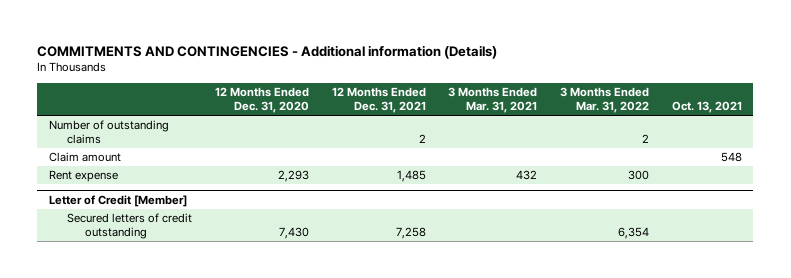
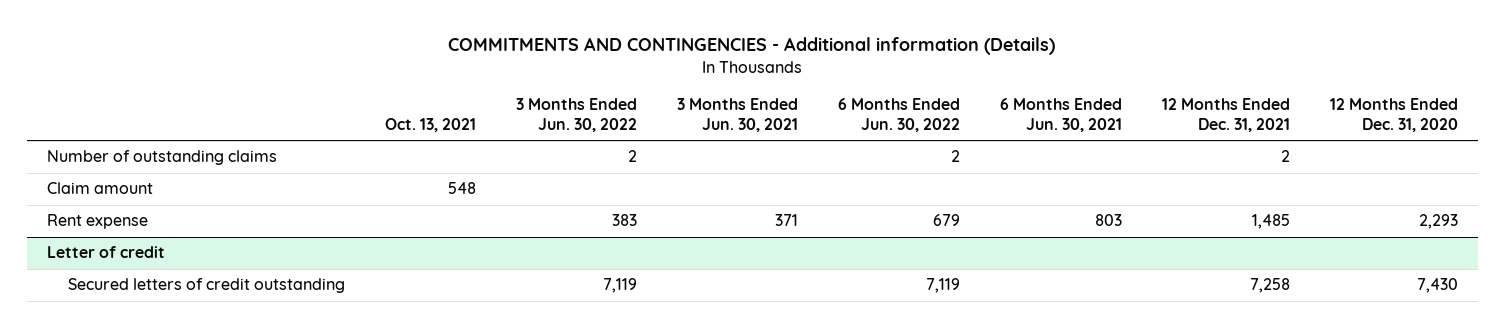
[448,87,538,114] 3 Months Ended Mar. 31, 2021 -> none
[560,87,650,114] 3 Months Ended Mar. 31, 2022 -> none
none -> [515,98,637,133] 3 Months Ended Jun. 30, 2022
none -> [676,98,798,133] 3 Months Ended Jun. 30, 2021
none -> [837,98,960,133] 6 Months Ended Jun. 30, 2022
none -> [999,98,1122,133] 6 Months Ended Jun. 30, 2021
[48,195,187,208] Letter of Credit [Member] -> [46,246,165,259] Letter of credit

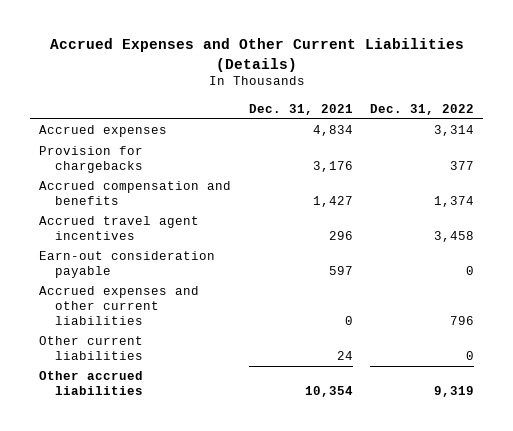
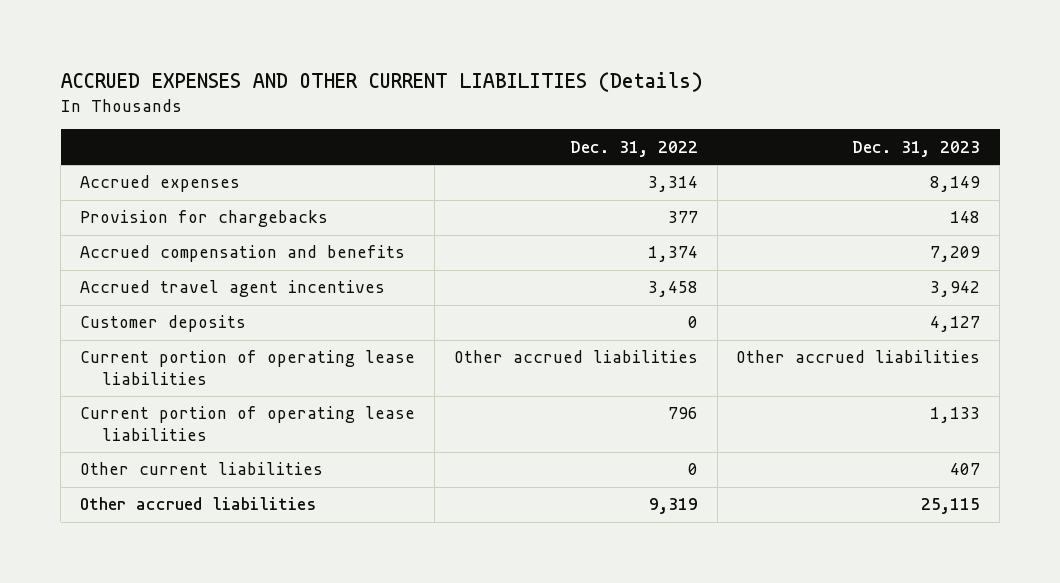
[49,38,464,72] Accrued Expenses and Other Current Liabilities (Details) -> [60,72,703,93] ACCRUED EXPENSES AND OTHER CURRENT LIABILITIES (Details)
[248,103,353,115] Dec. 31, 2021 -> none
none -> [852,140,981,157] Dec. 31, 2023
[38,251,215,279] Earn-out consideration payable -> none
none -> [80,315,247,333] Customer deposits
none -> [80,350,416,385] Current portion of operating lease liabilities
[38,286,199,326] Accrued expenses and other current liabilities -> [80,406,416,441] Current portion of operating lease liabilities

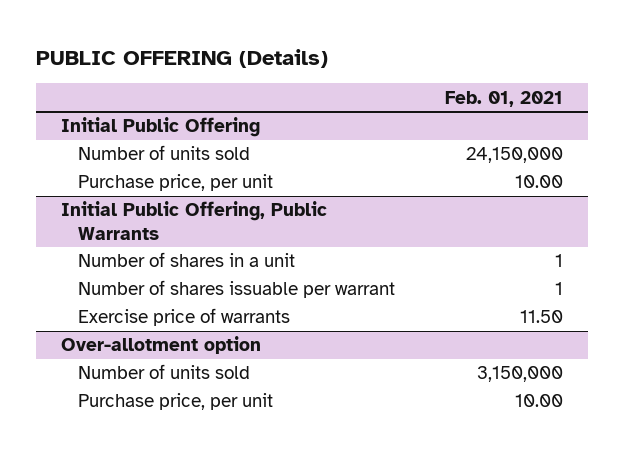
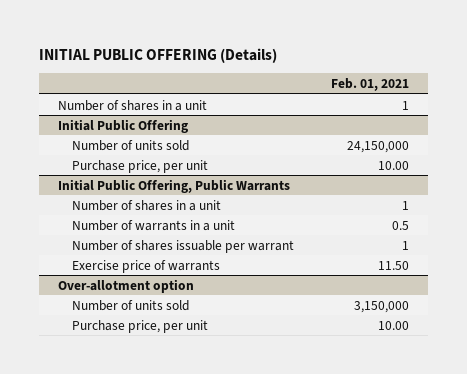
[35,48,328,68] PUBLIC OFFERING (Details) -> [39,47,278,63] INITIAL PUBLIC OFFERING (Details)
none -> [57,99,207,111] Number of shares in a unit
none -> [71,219,235,231] Number of warrants in a unit

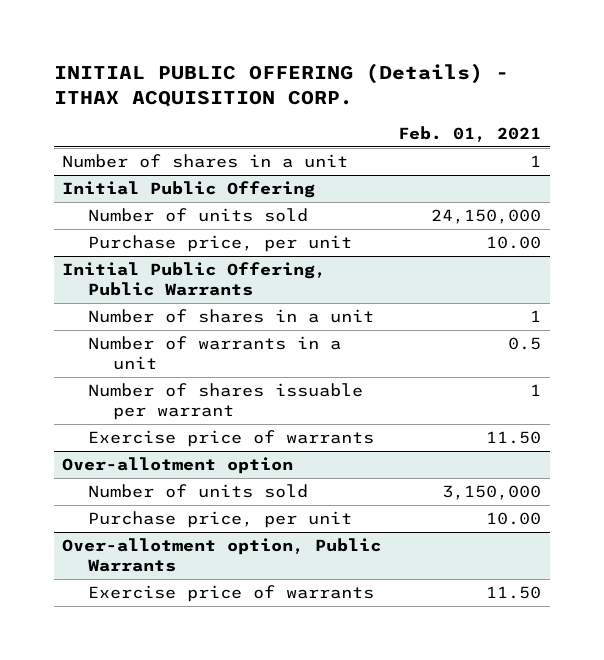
[39,47,278,63] INITIAL PUBLIC OFFERING (Details) -> [53,62,509,107] INITIAL PUBLIC OFFERING (Details) - ITHAX ACQUISITION CORP.
none -> [62,538,382,573] Over-allotment option, Public Warrants
none -> [87,585,374,603] Exercise price of warrants

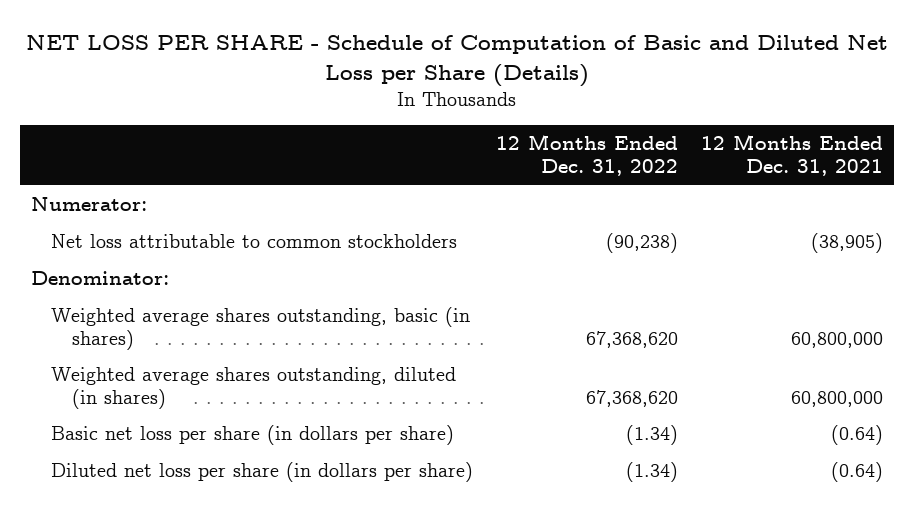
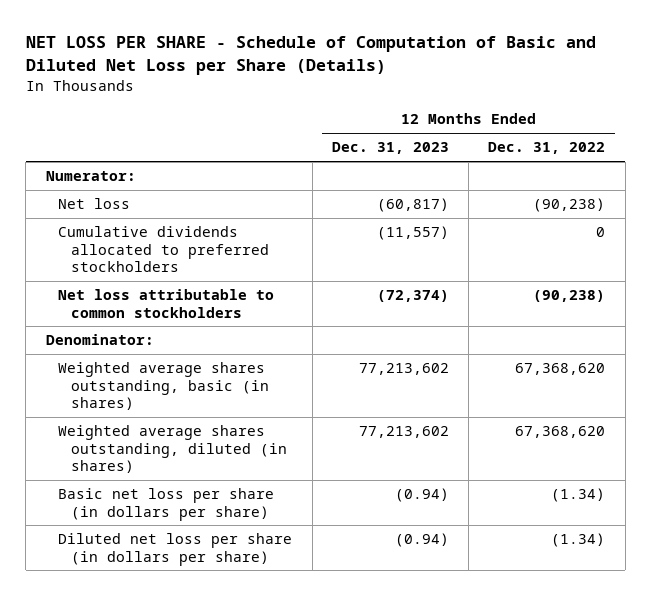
[700,134,883,176] 12 Months Ended Dec. 31, 2021 -> none
none -> [331,142,449,155] Dec. 31, 2023
none -> [58,198,131,210] Net loss
none -> [58,226,270,272] Cumulative dividends allocated to preferred stockholders

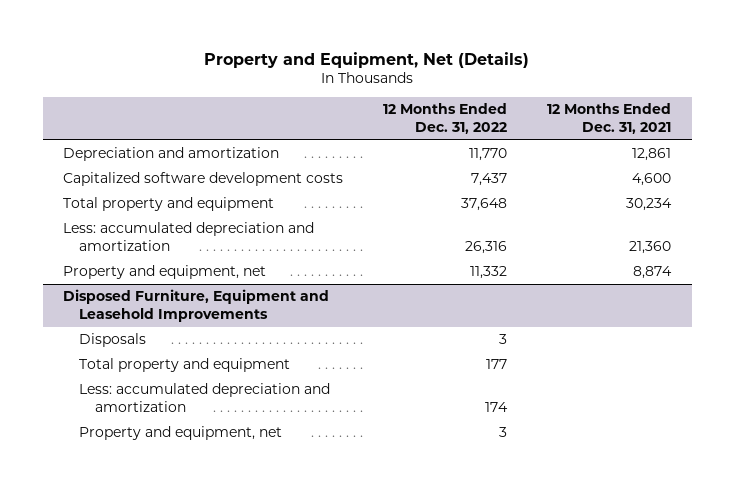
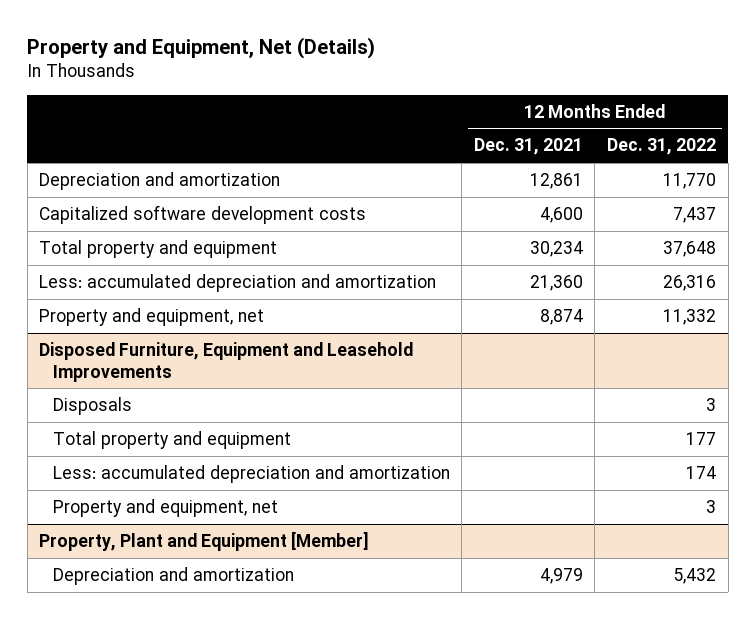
none -> [39,531,370,552] Property, Plant and Equipment [Member]
none -> [52,567,294,586] Depreciation and amortization

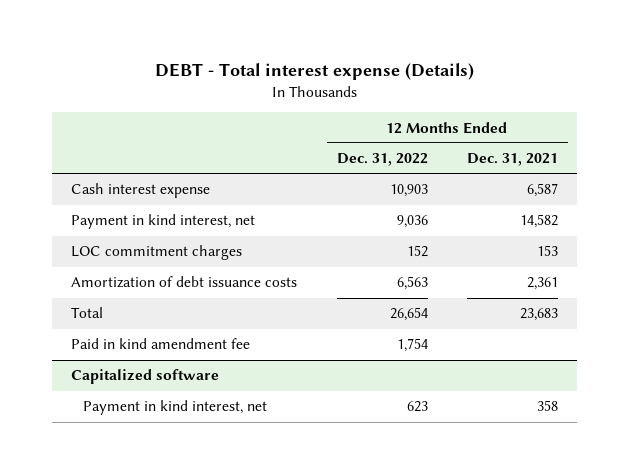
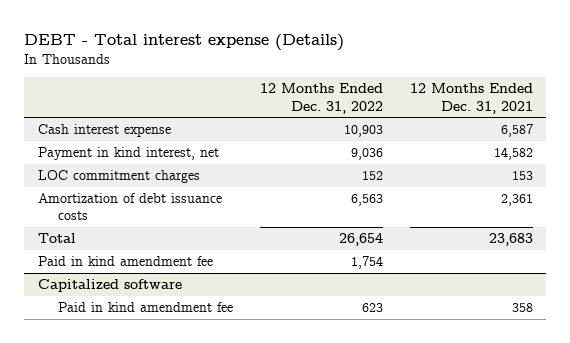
[83,400,268,416] Payment in kind interest, net -> [57,302,233,313] Paid in kind amendment fee

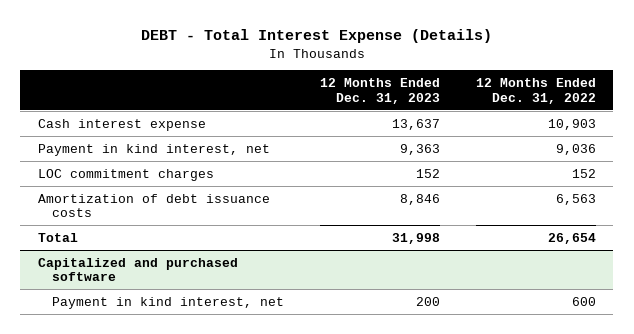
[24,34,345,52] DEBT - Total interest expense (Details) -> [140,29,492,44] DEBT - Total Interest Expense (Details)
[409,83,533,114] 12 Months Ended Dec. 31, 2021 -> none
none -> [319,78,440,104] 12 Months Ended Dec. 31, 2023
[37,256,213,267] Paid in kind amendment fee -> none
[57,302,233,313] Paid in kind amendment fee -> none
[37,279,182,293] Capitalized software -> [38,257,239,282] Capitalized and purchased software
none -> [52,296,285,309] Payment in kind interest, net

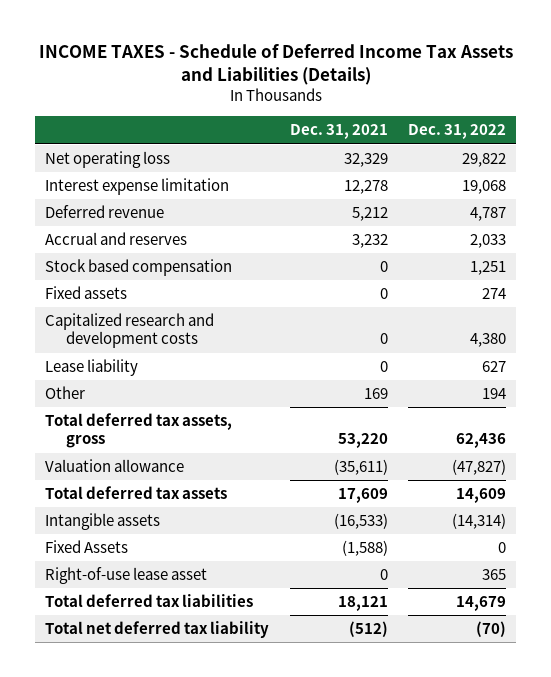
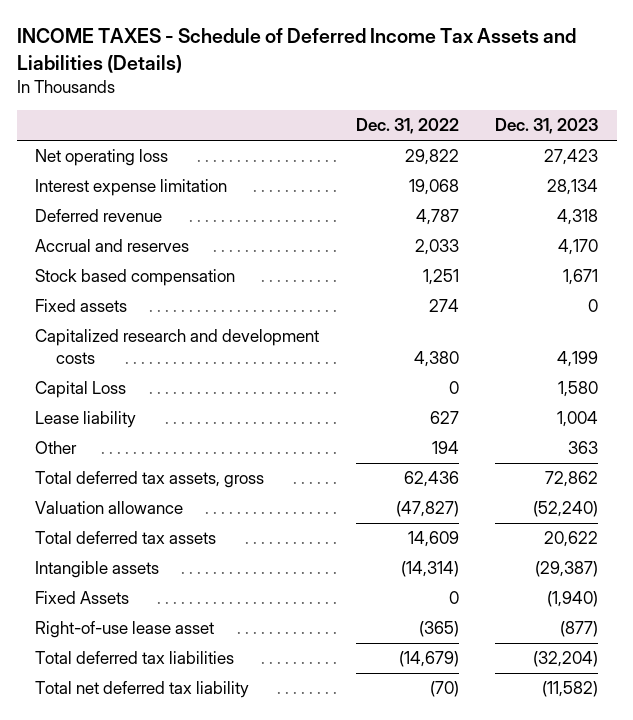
[289,124,388,140] Dec. 31, 2021 -> none
none -> [495,118,599,135] Dec. 31, 2023
none -> [34,381,126,399] Capital Loss
[482,569,507,581] 365 -> [418,621,459,638] (365)
[456,596,507,612] 14,679 -> [398,651,459,668] (14,679)

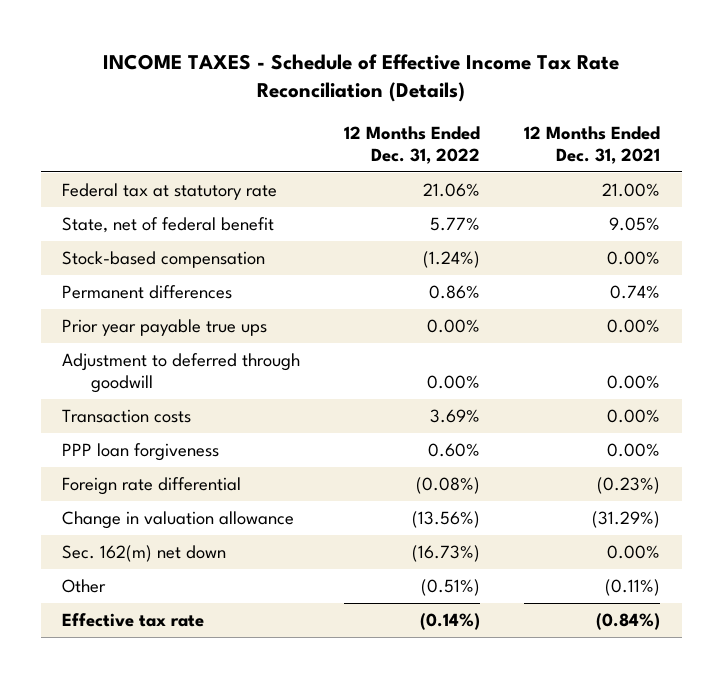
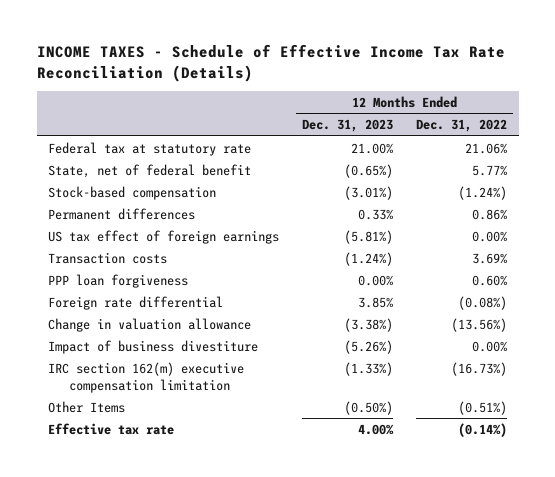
[523,125,660,165] 12 Months Ended Dec. 31, 2021 -> none
none -> [302,119,394,133] Dec. 31, 2023
[62,318,268,336] Prior year payable true ups -> none
[62,352,301,394] Adjustment to deferred through goodwill -> none
none -> [48,229,280,244] US tax effect of foreign earnings
none -> [48,339,259,354] Impact of business divestiture
[62,544,227,562] Sec. 162(m) net down -> [48,361,245,393] IRC section 162(m) executive compensation limitation
[62,578,107,593] Other -> [48,400,126,413] Other Items

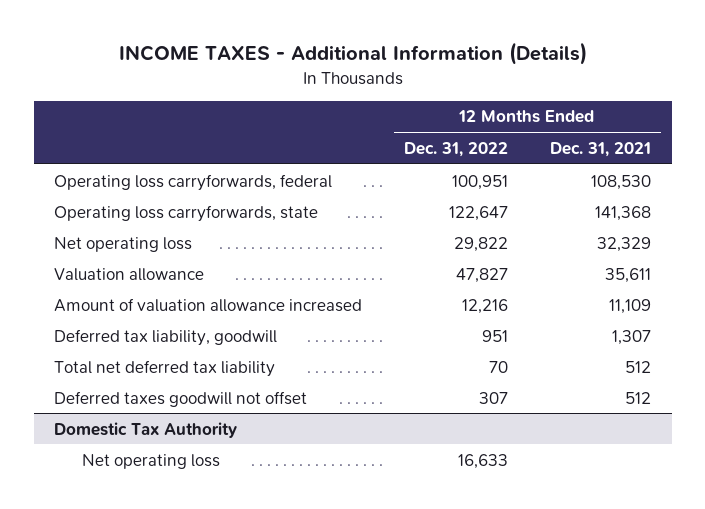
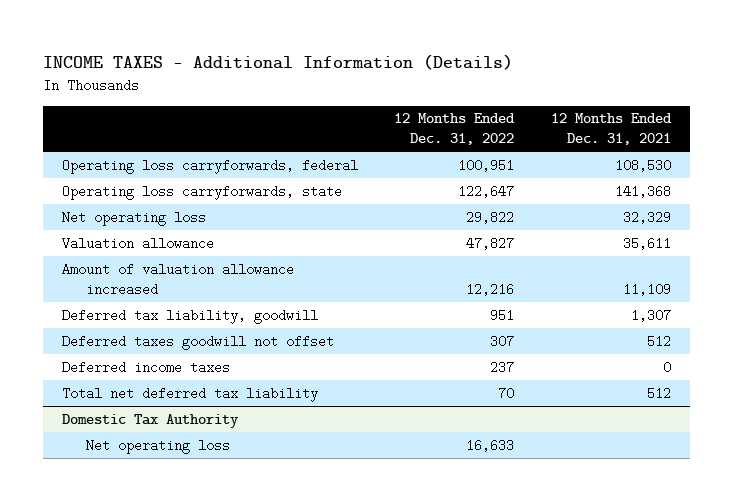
none -> [61,360,230,374] Deferred income taxes
[54,359,276,377] Total net deferred tax liability -> [61,386,318,402] Total net deferred tax liability

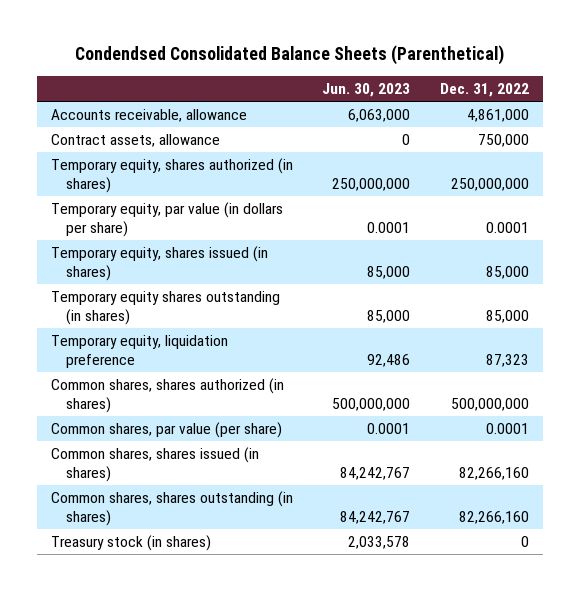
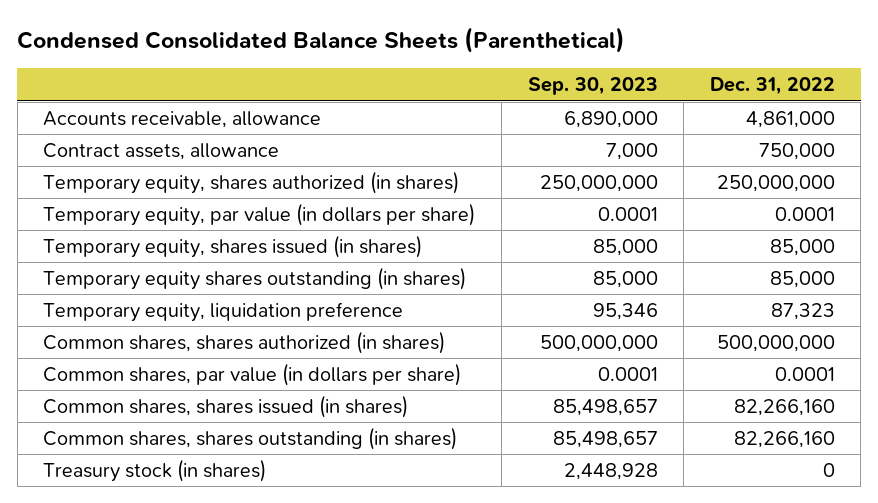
[74,45,504,66] Condendsed Consolidated Balance Sheets (Parenthetical) -> [17,27,626,54] Condensed Consolidated Balance Sheets (Parenthetical)
[322,82,411,97] Jun. 30, 2023 -> none
none -> [527,77,658,96] Sep. 30, 2023
[51,422,283,439] Common shares, par value (per share) -> [43,362,462,386] Common shares, par value (in dollars per share)

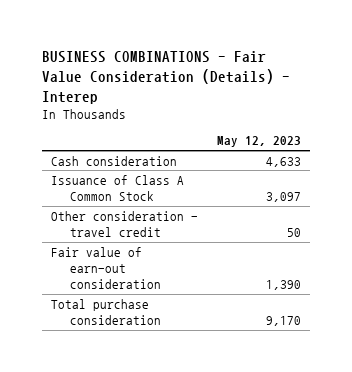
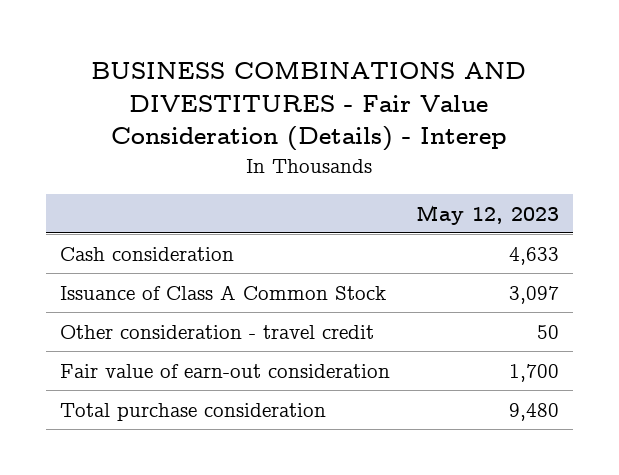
[41,51,290,104] BUSINESS COMBINATIONS - Fair Value Consideration (Details) - Interep -> [91,61,527,152] BUSINESS COMBINATIONS AND DIVESTITURES - Fair Value Consideration (Details) - Interep
[265,280,301,291] 1,390 -> [509,363,560,382] 1,700
[265,316,301,327] 9,170 -> [509,402,560,421] 9,480

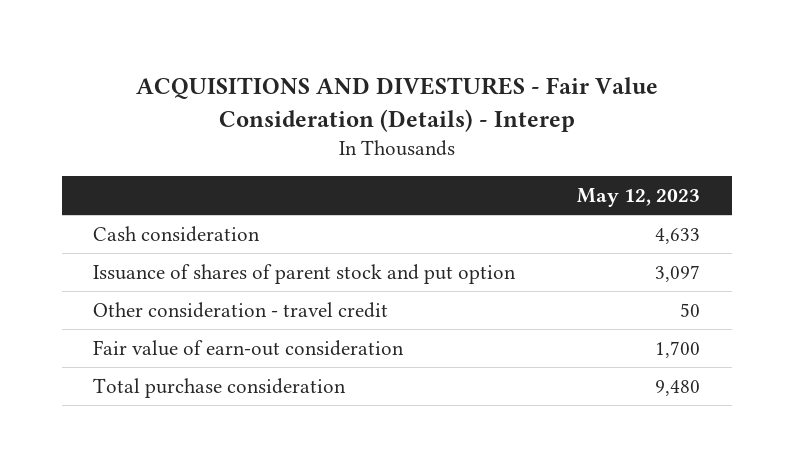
[91,61,527,152] BUSINESS COMBINATIONS AND DIVESTITURES - Fair Value Consideration (Details) - Interep -> [135,77,658,132] ACQUISITIONS AND DIVESTURES - Fair Value Consideration (Details) - Interep
[59,284,386,300] Issuance of Class A Common Stock -> [92,263,516,284] Issuance of shares of parent stock and put option

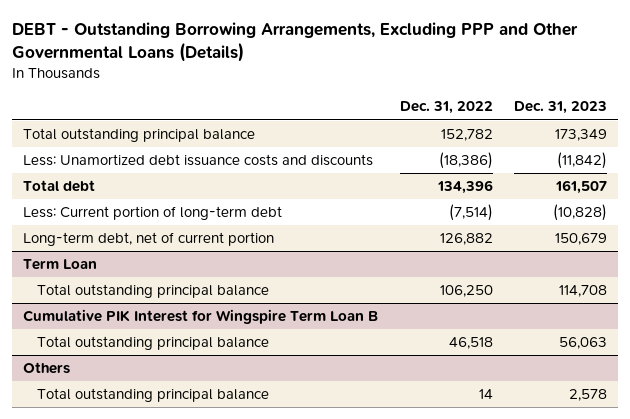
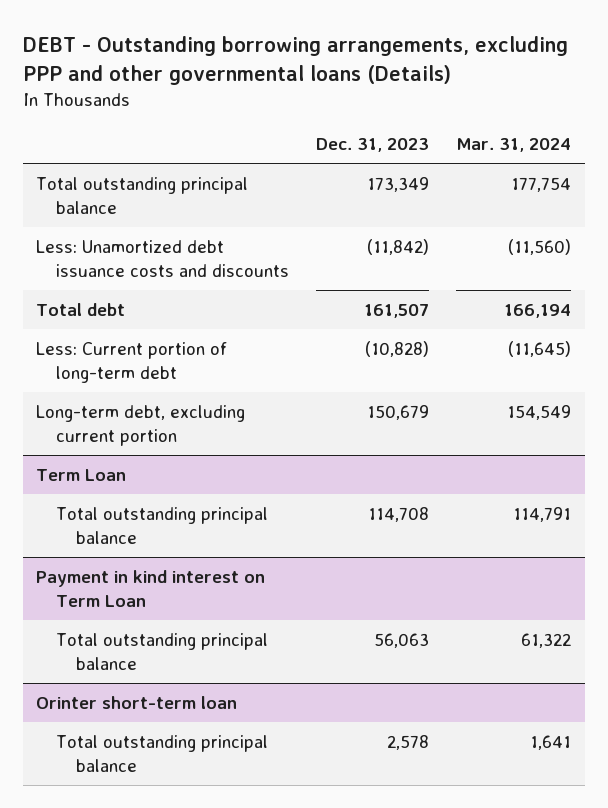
[12,22,579,63] DEBT - Outstanding Borrowing Arrangements, Excluding PPP and Other Governmental Loans (Details) -> [22,35,568,85] DEBT - Outstanding borrowing arrangements, excluding PPP and other governmental loans (Details)
[399,101,493,115] Dec. 31, 2022 -> none
none -> [456,137,572,152] Mar. 31, 2024
[23,232,275,247] Long-term debt, net of current portion -> [36,404,246,446] Long-term debt, excluding current portion
[23,309,379,325] Cumulative PIK Interest for Wingspire Term Loan B -> [36,569,266,607] Payment in kind interest on Term Loan
[23,362,71,375] Others -> [36,695,238,709] Orinter short-term loan

